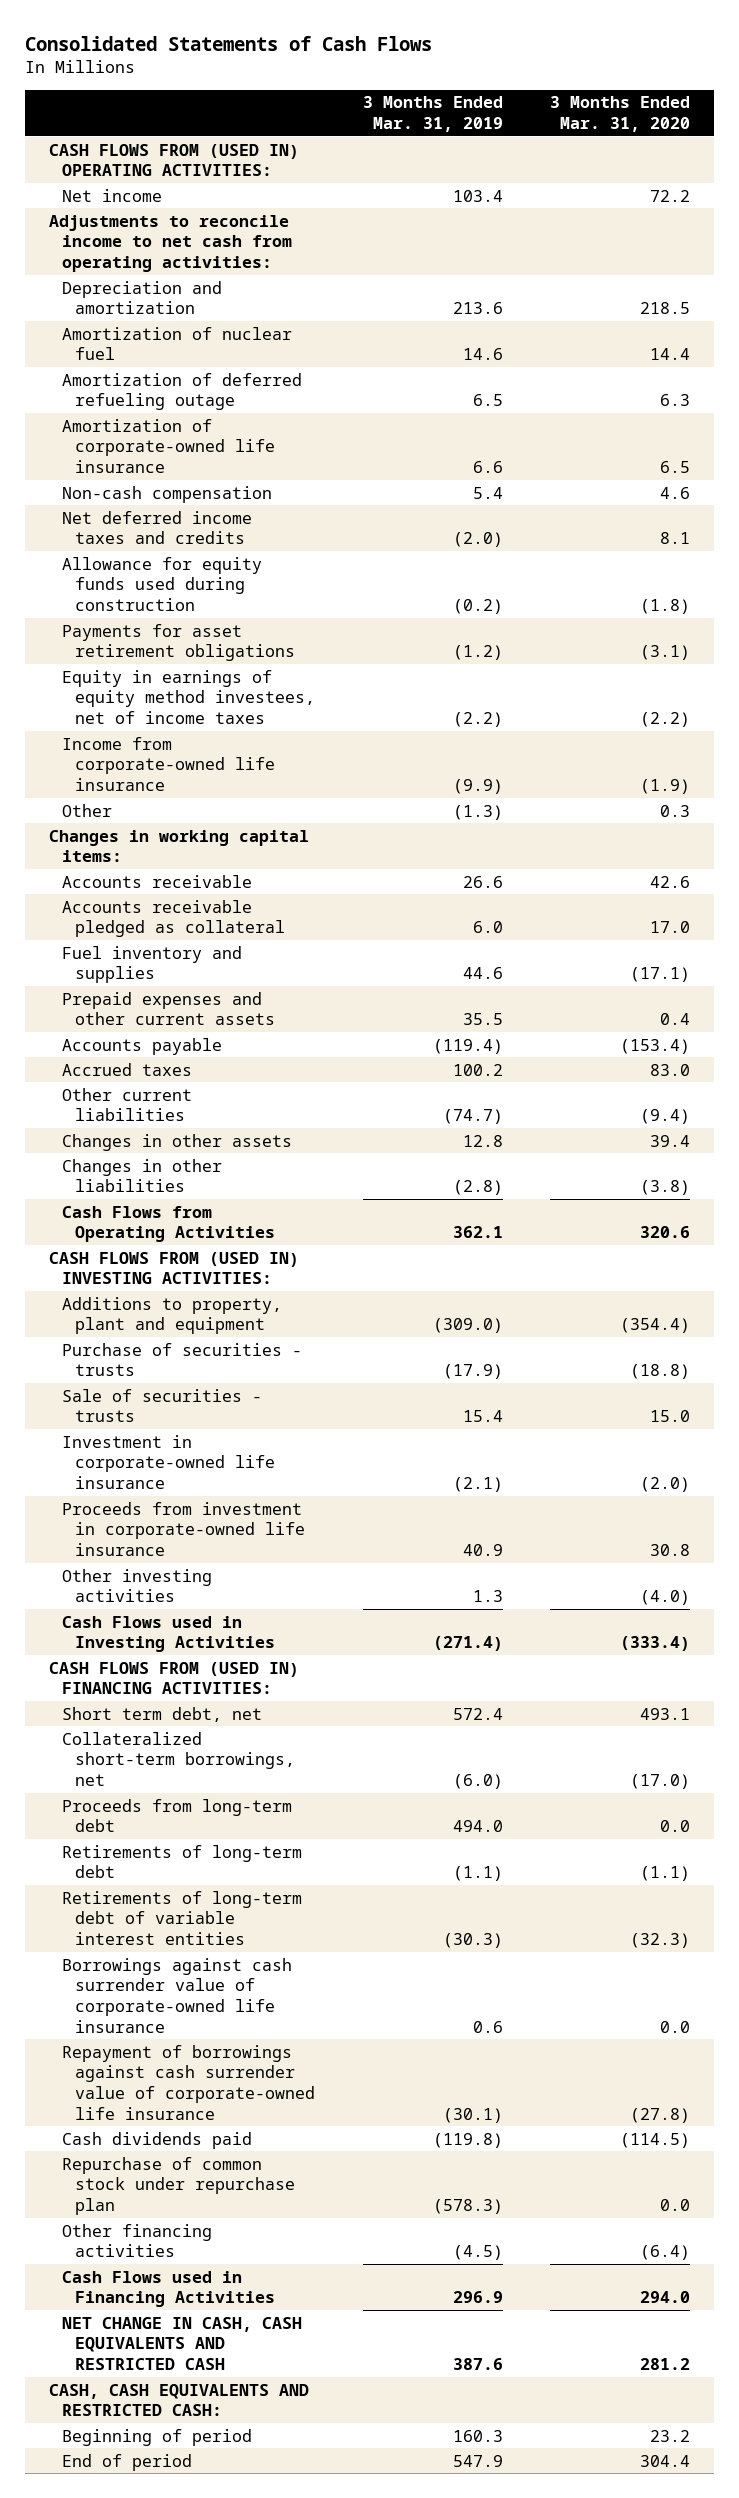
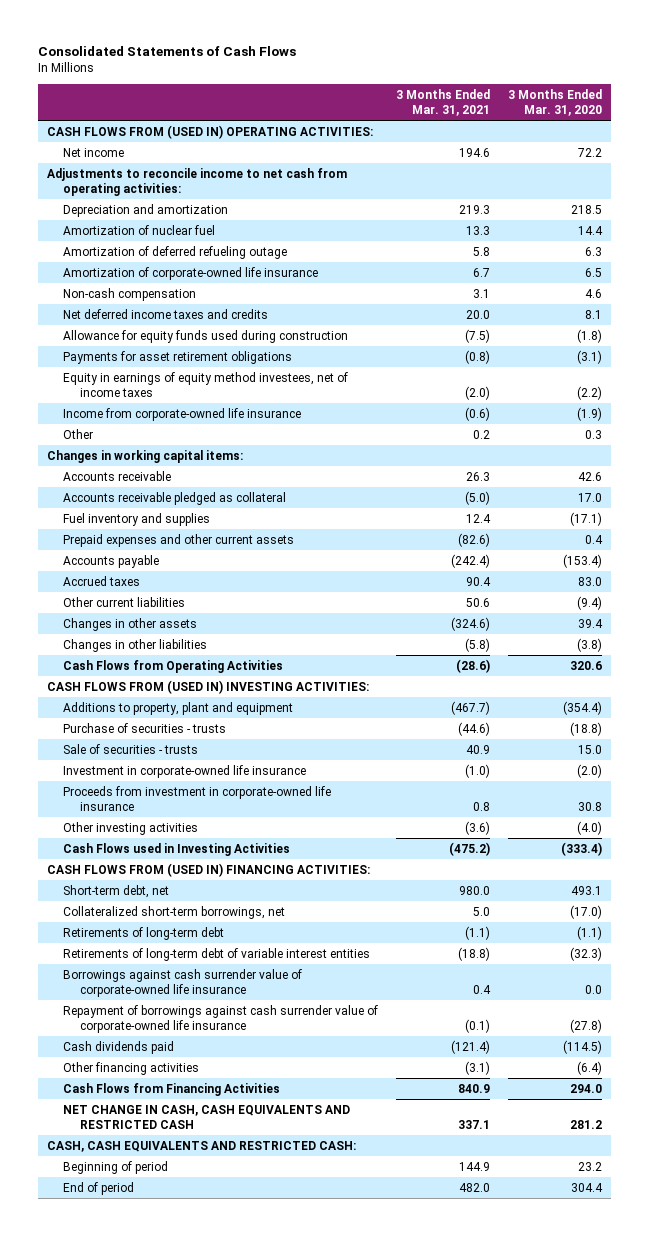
[362,96,503,132] 3 Months Ended Mar. 31, 2019 -> none
none -> [396,89,491,116] 3 Months Ended Mar. 31, 2021
[61,1706,262,1722] Short term debt, net -> [63,884,170,898] Short-term debt, net
[61,1798,292,1833] Proceeds from long-term debt -> none
[61,2156,295,2216] Repurchase of common stock under repurchase plan -> none
[61,2270,275,2308] Cash Flows used in Financing Activities -> [63,1082,281,1096] Cash Flows from Financing Activities

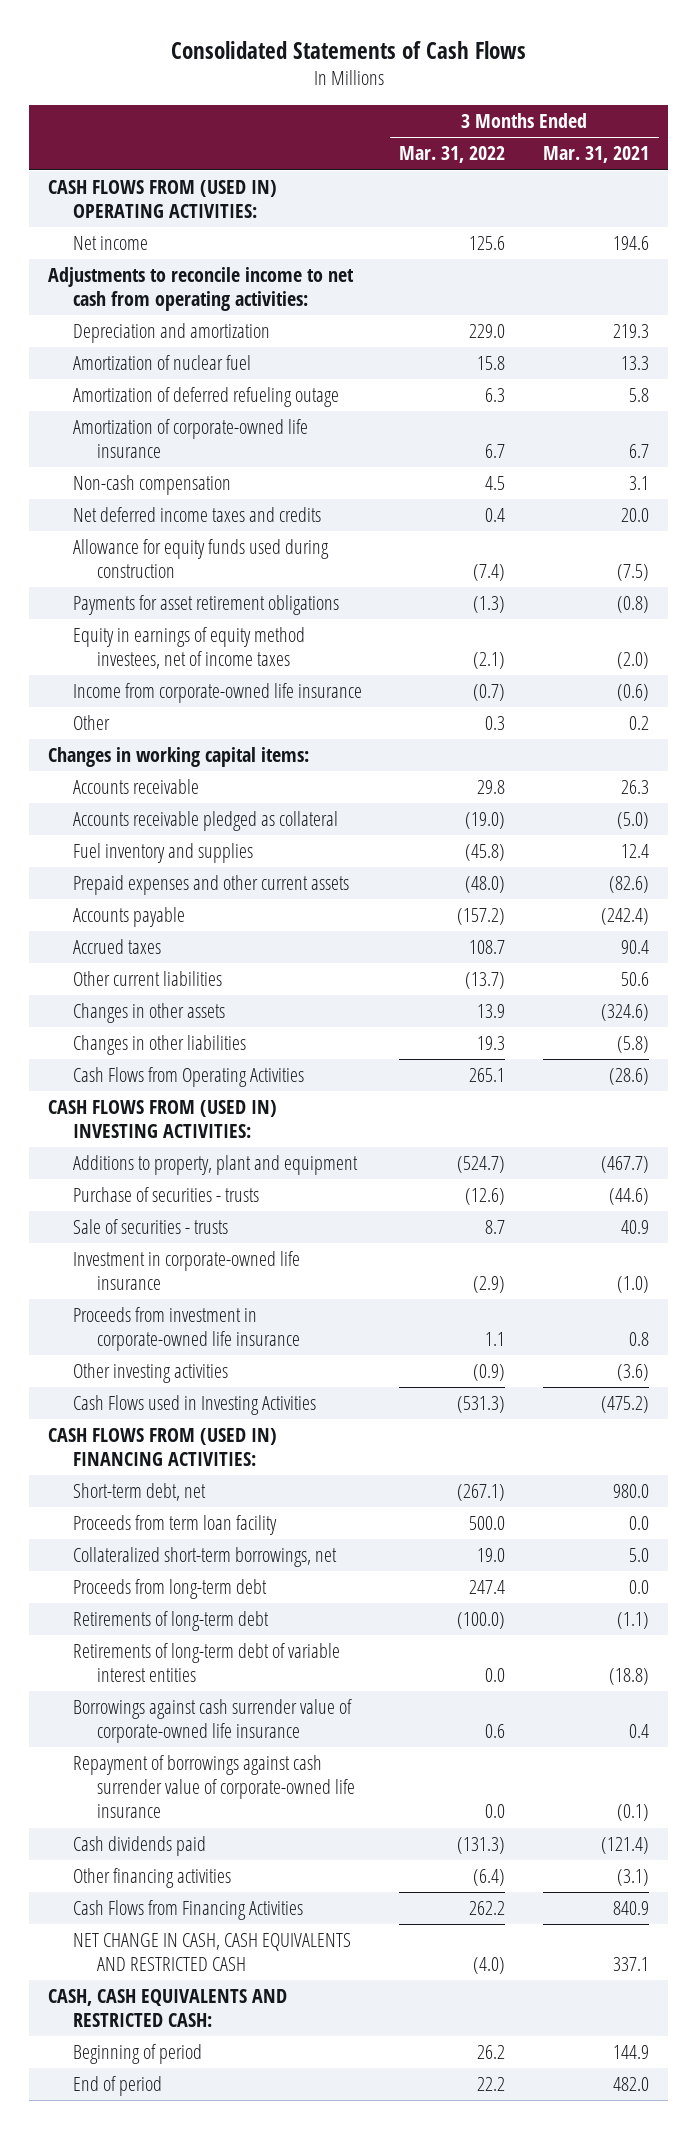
[507,89,602,116] 3 Months Ended Mar. 31, 2020 -> none
none -> [399,146,506,164] Mar. 31, 2022
none -> [72,1515,277,1536] Proceeds from term loan facility
none -> [72,1579,267,1600] Proceeds from long-term debt

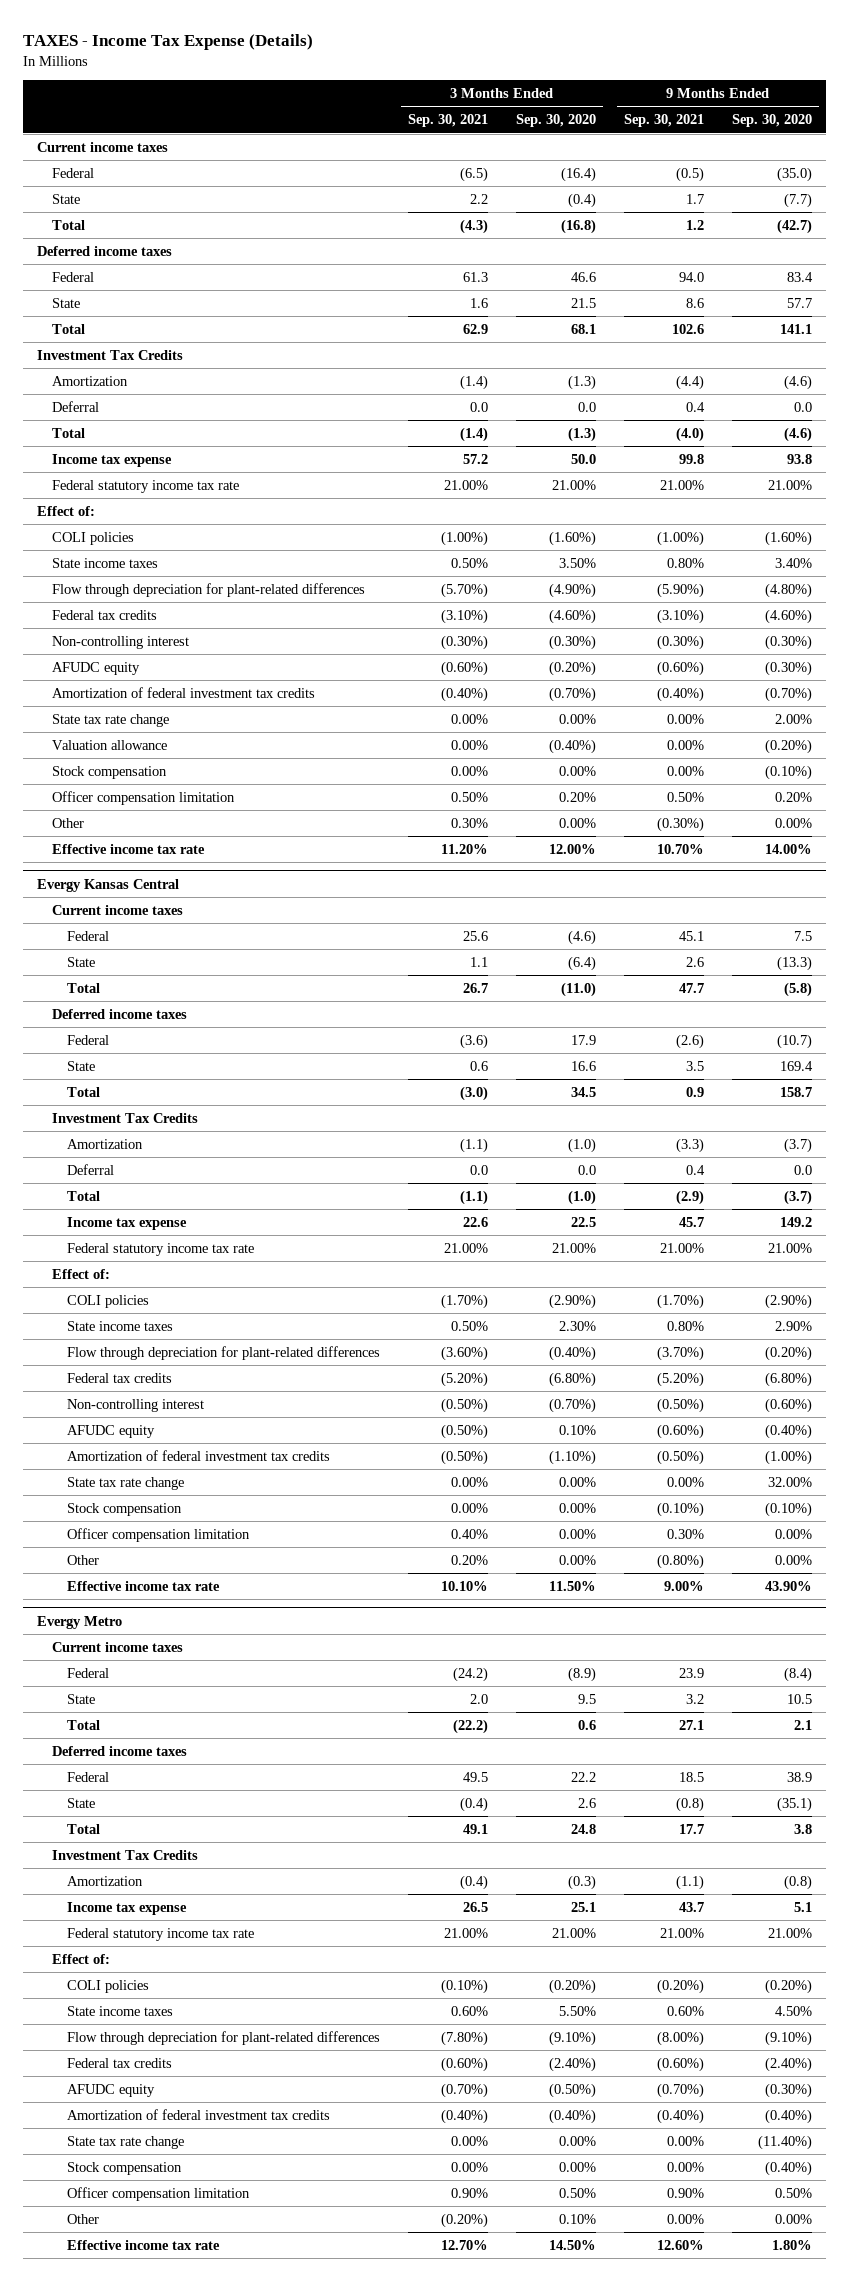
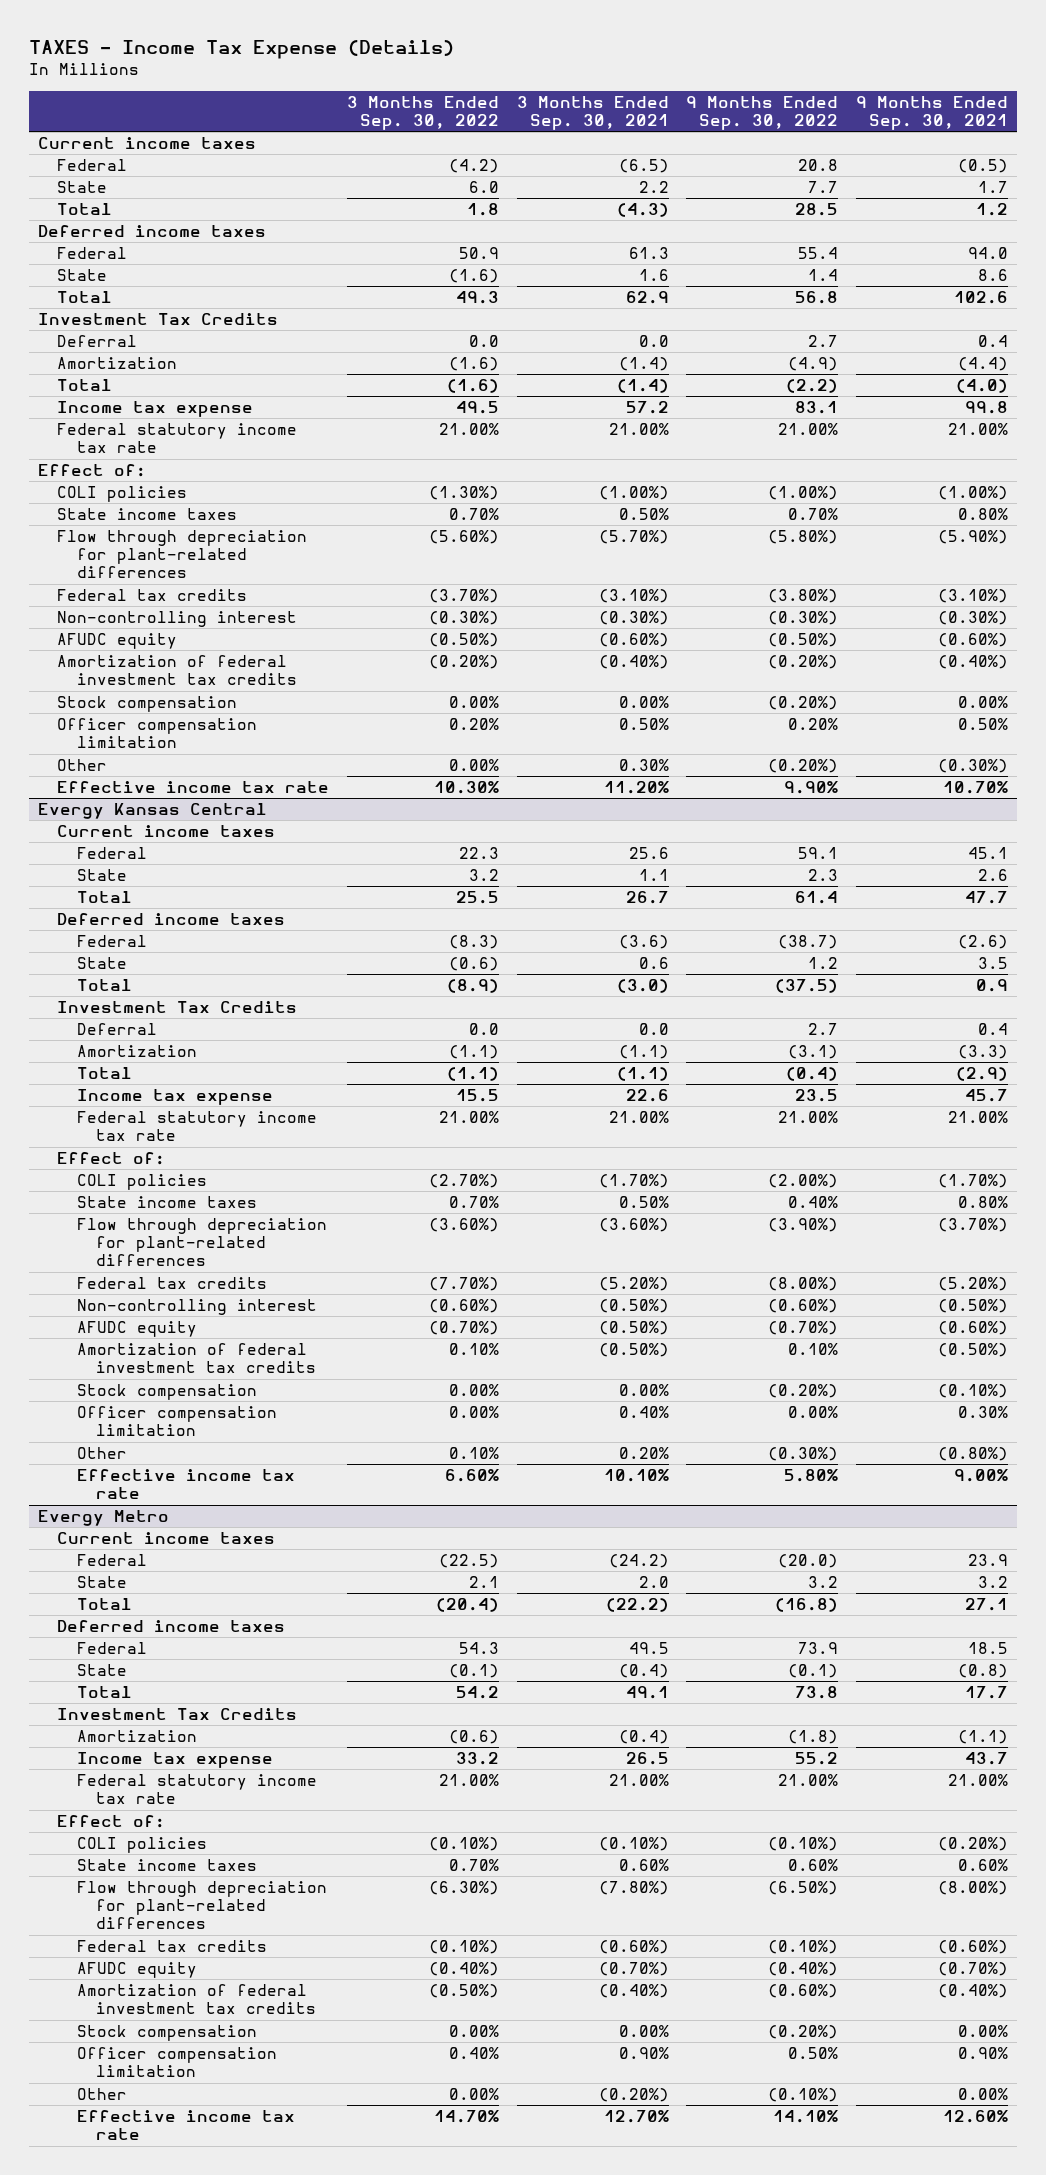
[515,114,596,128] Sep. 30, 2020 -> none
[731,114,812,128] Sep. 30, 2020 -> none
none -> [347,95,500,130] 3 Months Ended Sep. 30, 2022
none -> [686,95,839,130] 9 Months Ended Sep. 30, 2022
[51,375,128,386] Amortization -> [57,357,178,370] Amortization
[51,713,169,727] State tax rate change -> none
[51,739,167,750] Valuation allowance -> none
[66,1138,143,1149] Amortization -> [76,1045,197,1058] Amortization
[66,1476,184,1490] State tax rate change -> none
[66,2135,184,2149] State tax rate change -> none

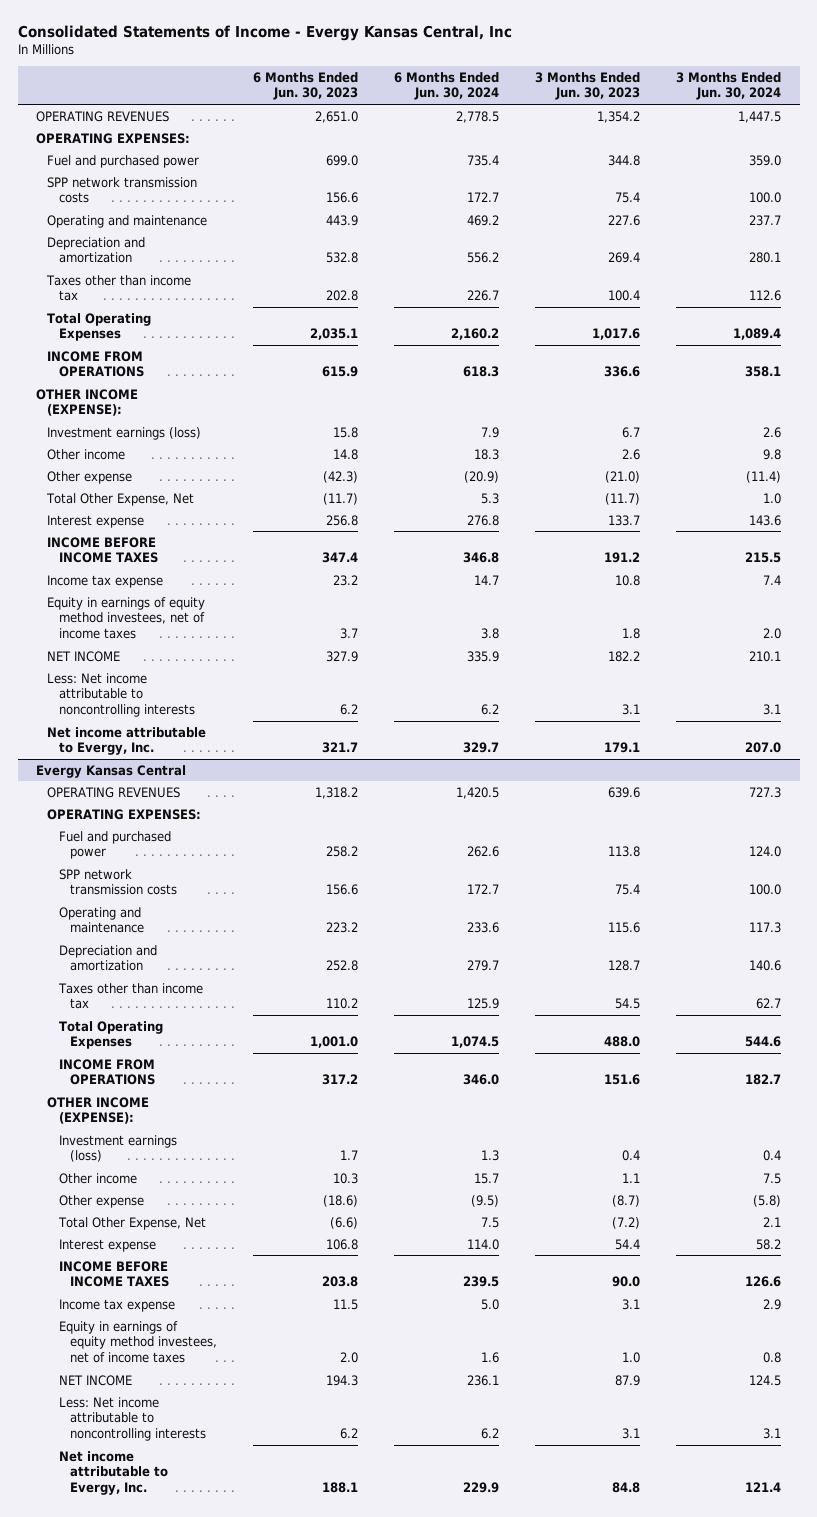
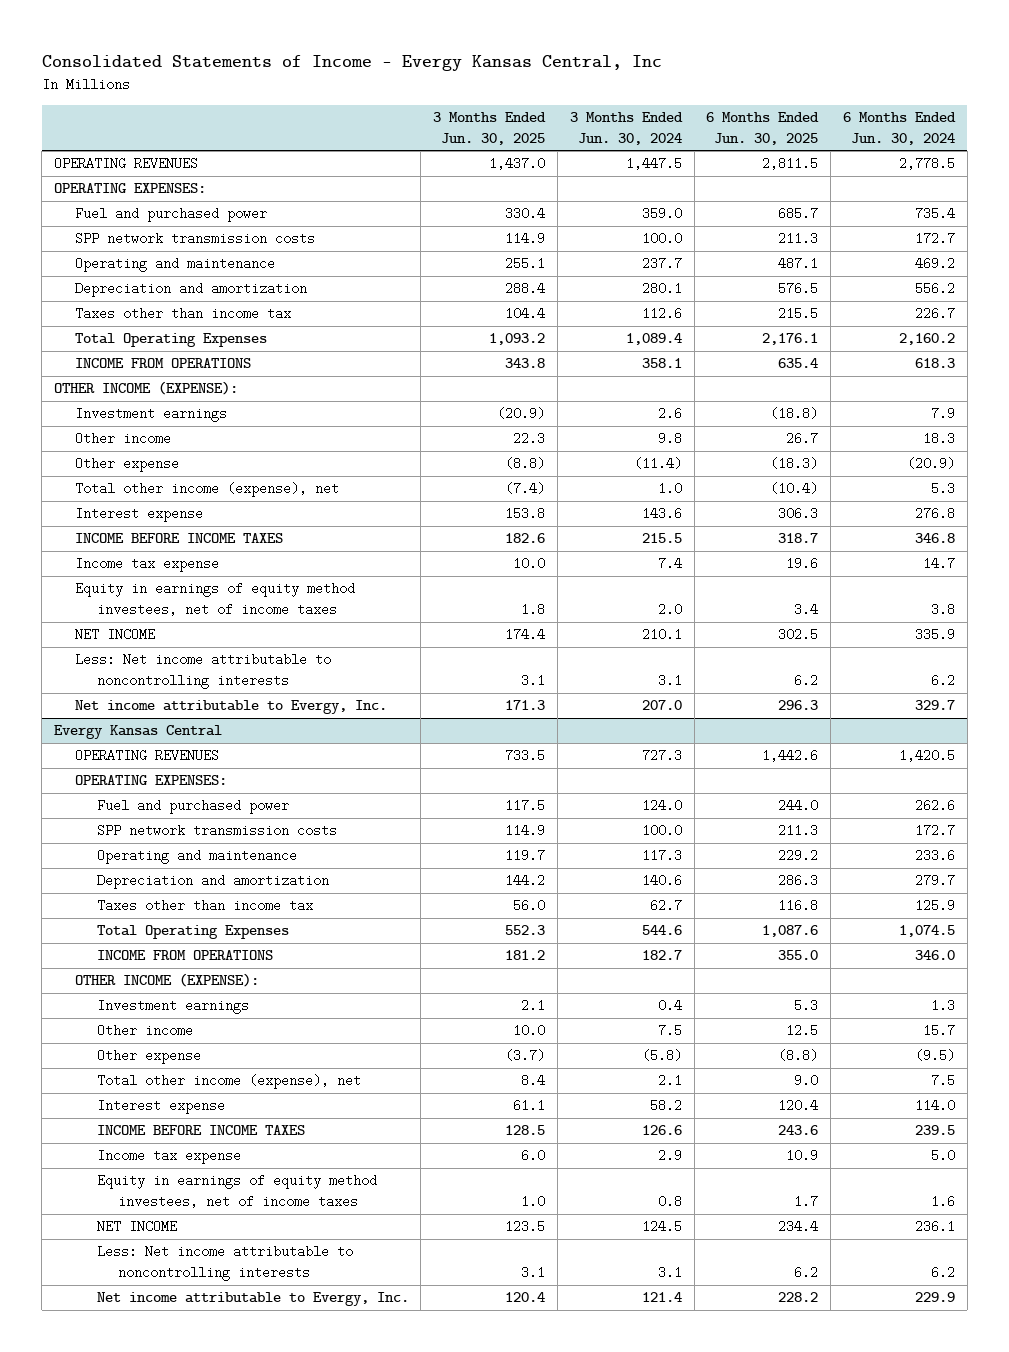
[253,71,359,101] 6 Months Ended Jun. 30, 2023 -> none
[535,71,641,101] 3 Months Ended Jun. 30, 2023 -> none
none -> [433,112,547,145] 3 Months Ended Jun. 30, 2025
none -> [706,112,820,145] 6 Months Ended Jun. 30, 2025
[47,426,202,440] Investment earnings (loss) -> [75,407,228,423] Investment earnings
[46,492,195,506] Total Other Expense, Net -> [75,482,340,498] Total other income (expense), net
[58,1134,177,1163] Investment earnings (loss) -> [96,999,249,1015] Investment earnings
[57,1216,206,1230] Total Other Expense, Net -> [96,1074,361,1090] Total other income (expense), net

